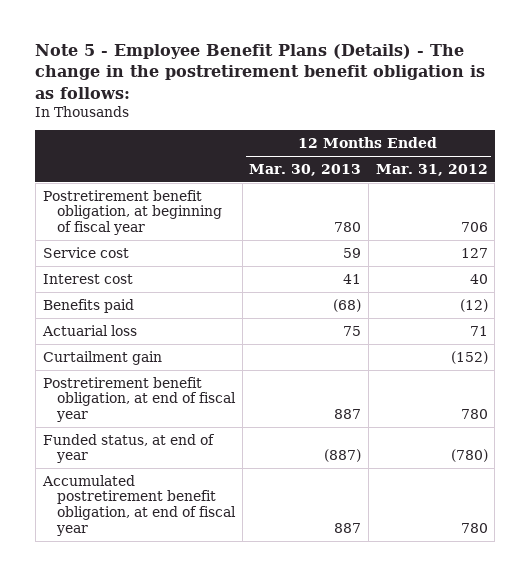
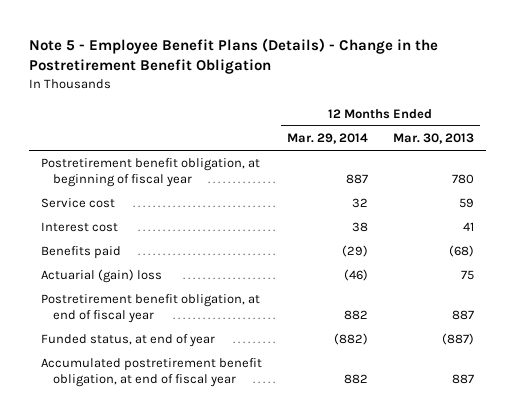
[35,44,486,99] Note 5 - Employee Benefit Plans (Details) - The change in the postretirement benefit obligation is as follows: -> [29,37,439,75] Note 5 - Employee Benefit Plans (Details) - Change in the Postretirement Benefit Obligation
[375,163,488,176] Mar. 31, 2012 -> none
none -> [287,133,369,145] Mar. 29, 2014
[42,350,162,365] Curtailment gain -> none
[41,324,137,336] Actuarial loss -> [41,269,163,284] Actuarial (gain) loss

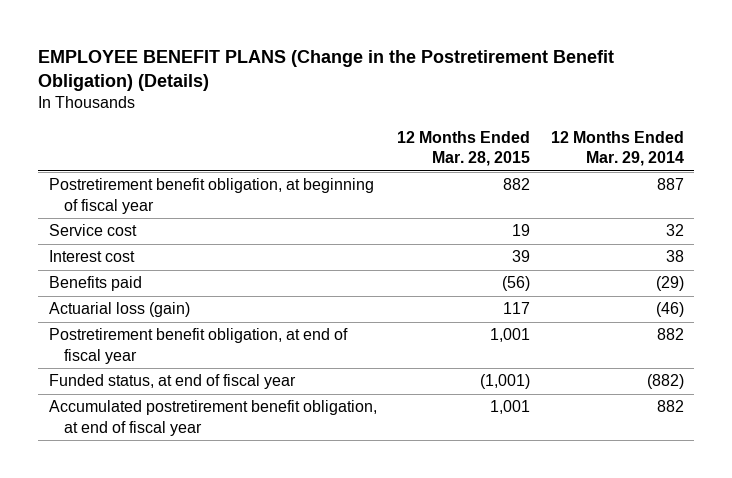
[29,37,439,75] Note 5 - Employee Benefit Plans (Details) - Change in the Postretirement Benefit Obligation -> [38,49,615,92] EMPLOYEE BENEFIT PLANS (Change in the Postretirement Benefit Obligation) (Details)
[392,133,474,145] Mar. 30, 2013 -> none
none -> [397,130,531,167] 12 Months Ended Mar. 28, 2015
[41,269,163,284] Actuarial (gain) loss -> [48,302,190,318] Actuarial loss (gain)
[41,334,216,348] Funded status, at end of year -> [48,374,296,390] Funded status, at end of fiscal year

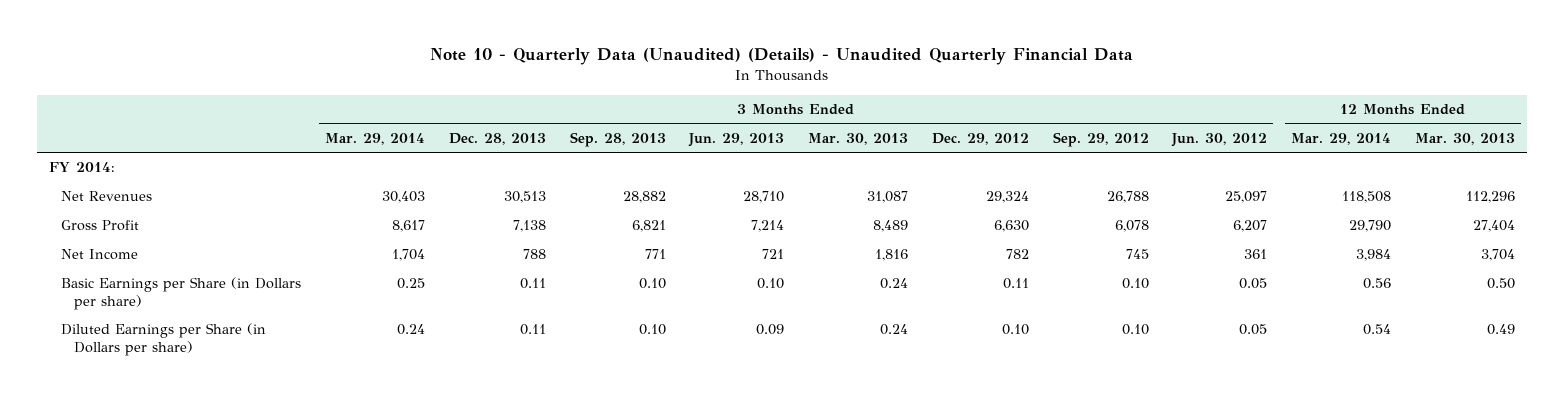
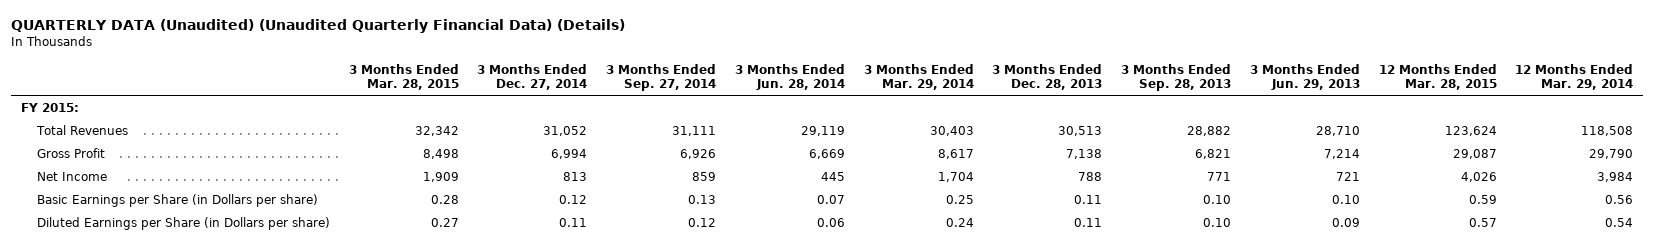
[429,47,1133,65] Note 10 - Quarterly Data (Unaudited) (Details) - Unaudited Quarterly Financial Data -> [11,18,626,33] QUARTERLY DATA (Unaudited) (Unaudited Quarterly Financial Data) (Details)
[808,132,909,145] Mar. 30, 2013 -> none
[931,132,1029,145] Dec. 29, 2012 -> none
[1052,131,1149,147] Sep. 29, 2012 -> none
[1171,132,1268,147] Jun. 30, 2012 -> none
[1414,132,1515,145] Mar. 30, 2013 -> none
none -> [348,63,459,91] 3 Months Ended Mar. 28, 2015
none -> [477,63,588,91] 3 Months Ended Dec. 27, 2014
none -> [606,63,717,92] 3 Months Ended Sep. 27, 2014
none -> [734,63,845,91] 3 Months Ended Jun. 28, 2014
none -> [1378,63,1497,91] 12 Months Ended Mar. 28, 2015
[49,162,116,173] FY 2014: -> [20,102,79,112] FY 2015:
[61,191,153,202] Net Revenues -> [35,124,128,135] Total Revenues

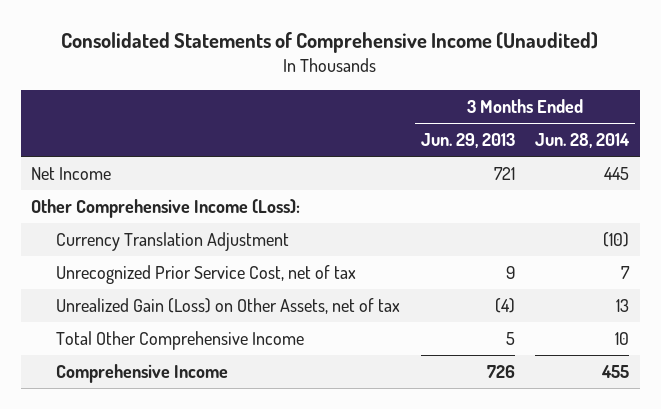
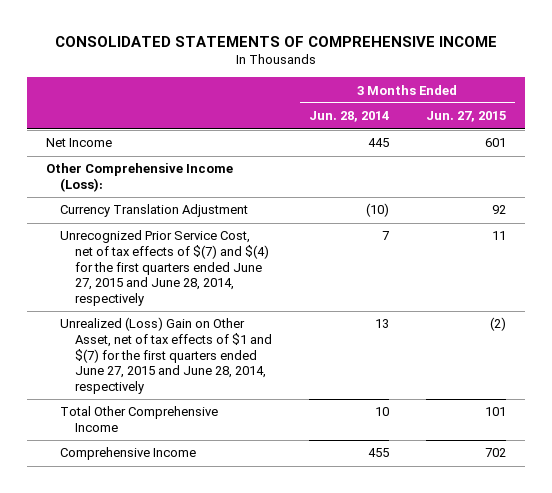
[61,32,599,54] Consolidated Statements of Comprehensive Income (Unaudited) -> [54,35,497,47] CONSOLIDATED STATEMENTS OF COMPREHENSIVE INCOME
[420,133,515,149] Jun. 29, 2013 -> none
none -> [425,111,506,123] Jun. 27, 2015
[55,297,400,314] Unrealized Gain (Loss) on Other Assets, net of tax -> none
[55,264,356,284] Unrecognized Prior Service Cost, net of tax -> [60,230,269,307] Unrecognized Prior Service Cost, net of tax effects of $(7) and $(4) for the first quarters ended June 27, 2015 and June 28, 2014, respectively
none -> [60,317,272,395] Unrealized (Loss) Gain on Other Asset, net of tax effects of $1 and $(7) for the first quarters ended June 27, 2015 and June 28, 2014, respectively

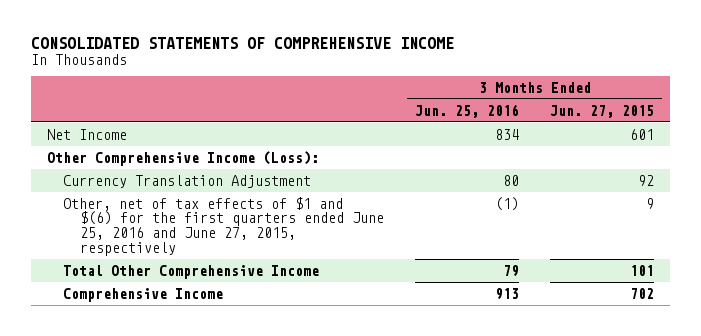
[308,111,389,123] Jun. 28, 2014 -> none
none -> [415,103,520,118] Jun. 25, 2016
[60,230,269,307] Unrecognized Prior Service Cost, net of tax effects of $(7) and $(4) for the first quarters ended June 27, 2015 and June 28, 2014, respectively -> none
[60,317,272,395] Unrealized (Loss) Gain on Other Asset, net of tax effects of $1 and $(7) for the first quarters ended June 27, 2015 and June 28, 2014, respectively -> [63,196,384,256] Other, net of tax effects of $1 and $(6) for the first quarters ended June 25, 2016 and June 27, 2015, respectively
[489,317,506,332] (2) -> [646,197,655,209] 9

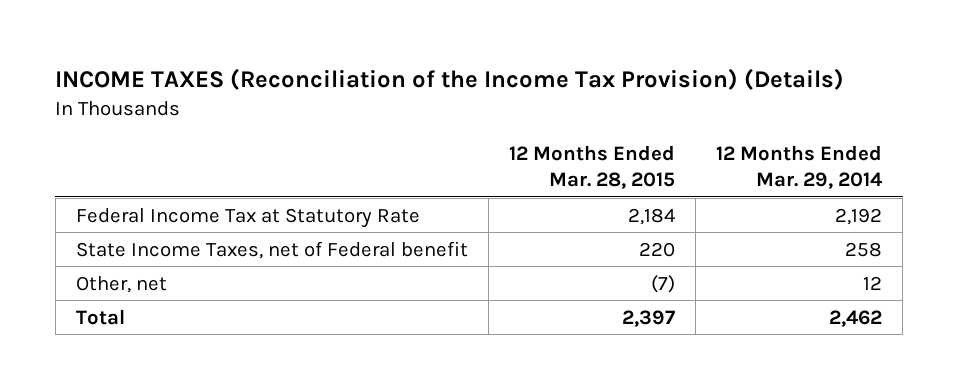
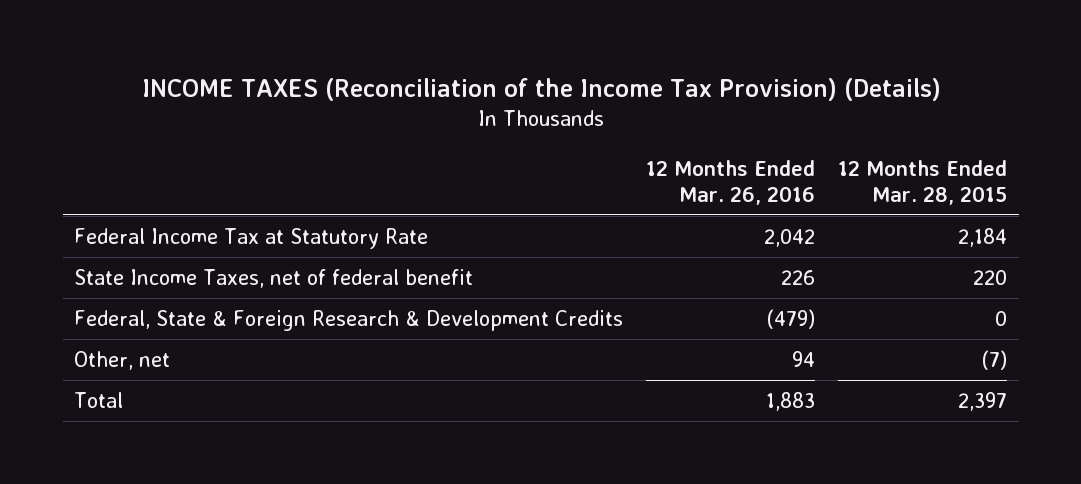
[716,144,883,190] 12 Months Ended Mar. 29, 2014 -> none
none -> [646,160,816,205] 12 Months Ended Mar. 26, 2016
[75,240,468,259] State Income Taxes, net of Federal benefit -> [74,268,474,288] State Income Taxes, net of federal benefit
none -> [74,309,624,331] Federal, State & Foreign Research & Development Credits

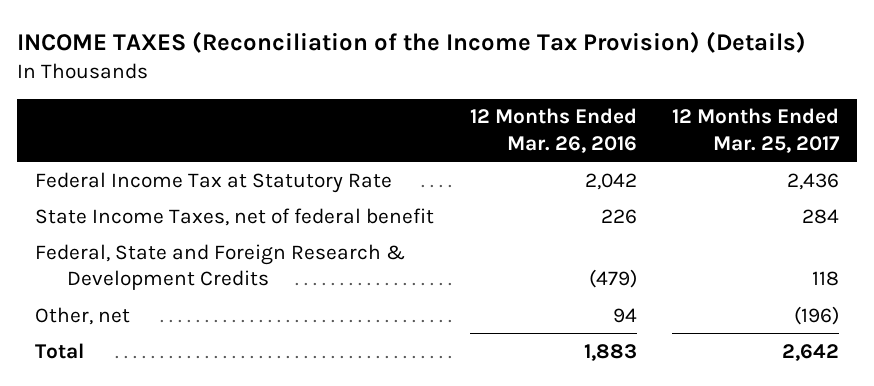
[838,160,1008,205] 12 Months Ended Mar. 28, 2015 -> none
none -> [672,108,841,153] 12 Months Ended Mar. 25, 2017
[74,309,624,331] Federal, State & Foreign Research & Development Credits -> [34,243,405,291] Federal, State and Foreign Research & Development Credits

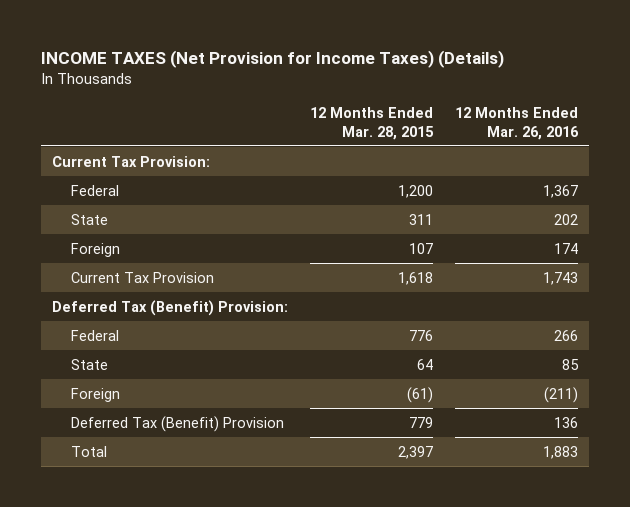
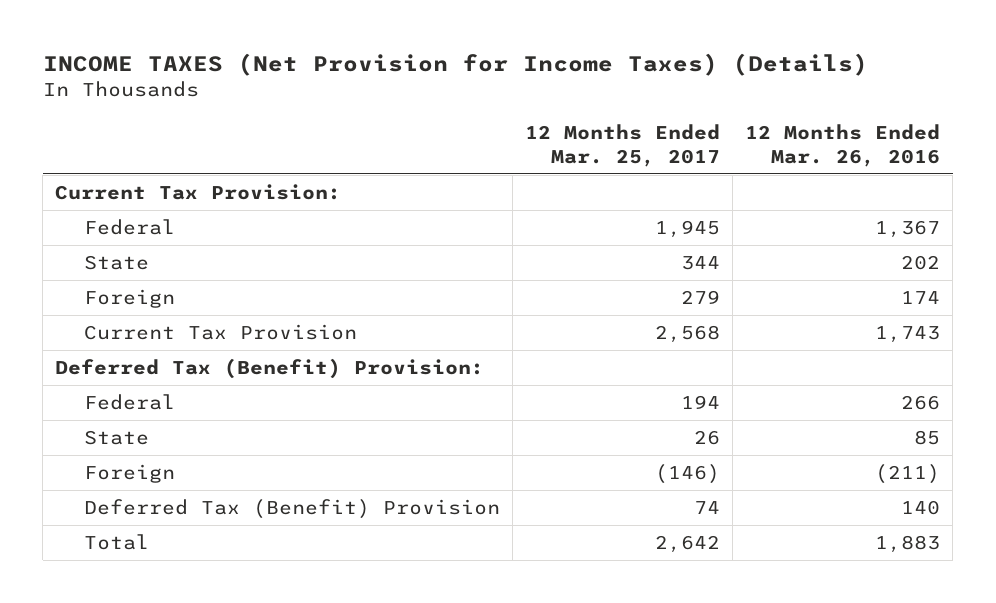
[309,107,434,140] 12 Months Ended Mar. 28, 2015 -> none
none -> [524,124,720,167] 12 Months Ended Mar. 25, 2017
[553,416,578,428] 136 -> [901,500,941,516] 140

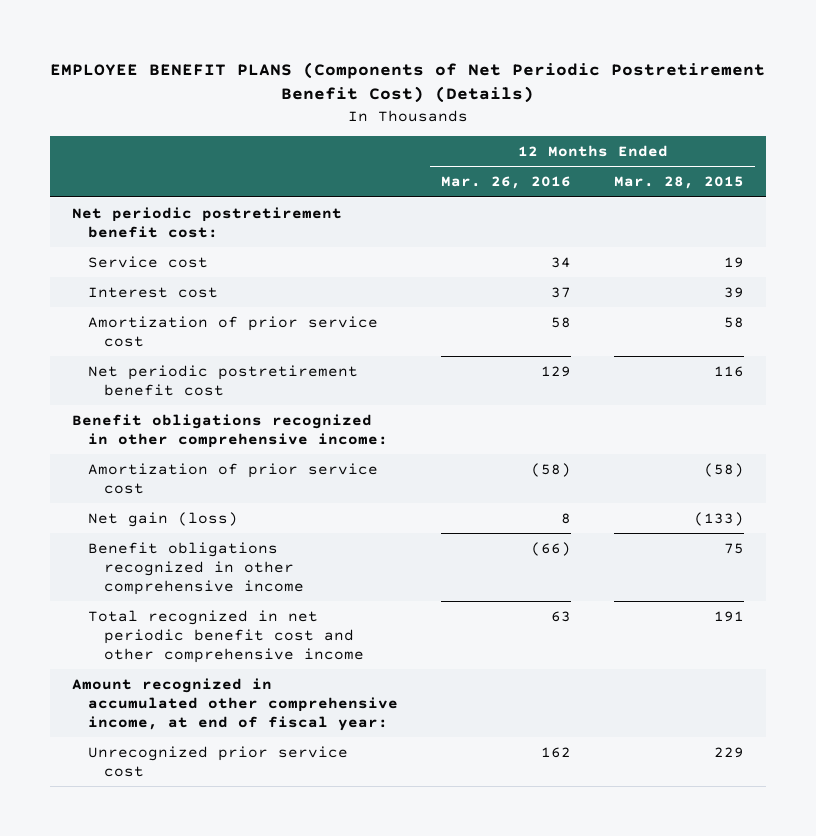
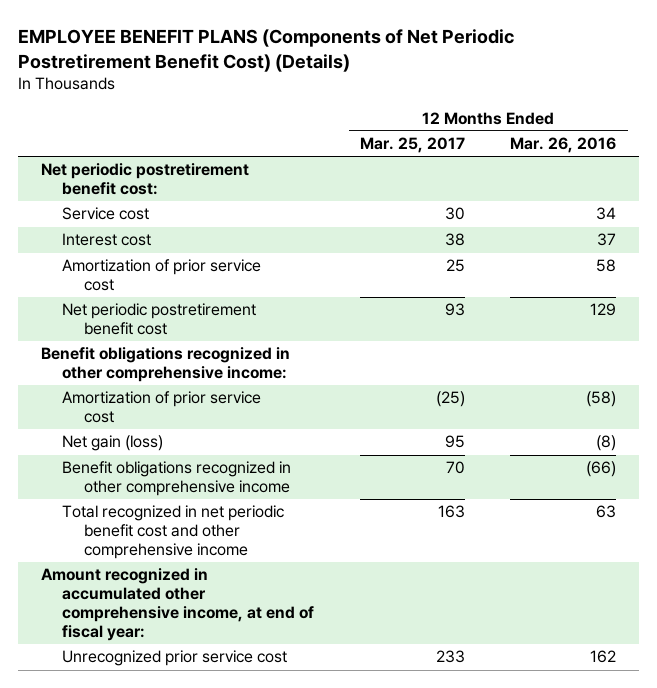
[614,176,745,190] Mar. 28, 2015 -> none
none -> [359,137,465,154] Mar. 25, 2017
[560,512,571,524] 8 -> [596,435,617,452] (8)

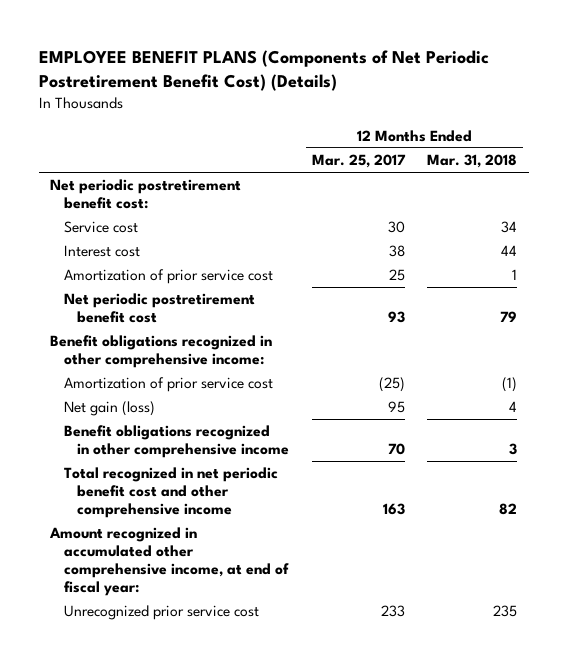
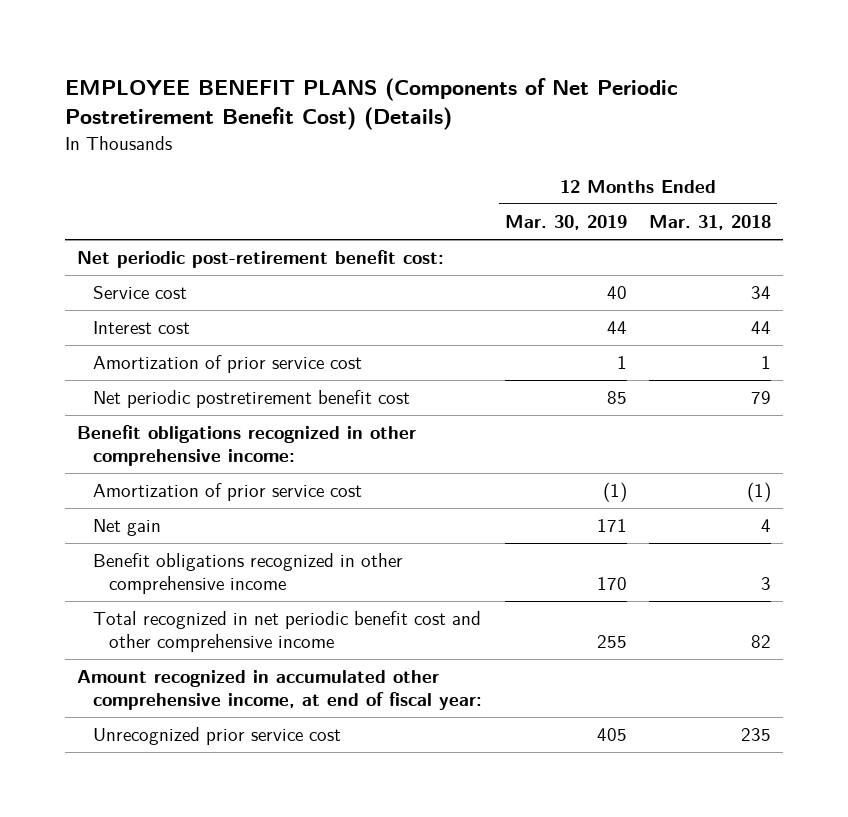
[311,154,406,169] Mar. 25, 2017 -> none
none -> [504,215,627,231] Mar. 30, 2019
[50,179,242,210] Net periodic postretirement benefit cost: -> [76,250,444,269] Net periodic post-retirement benefit cost:
[63,401,155,417] Net gain (loss) -> [92,519,161,537] Net gain

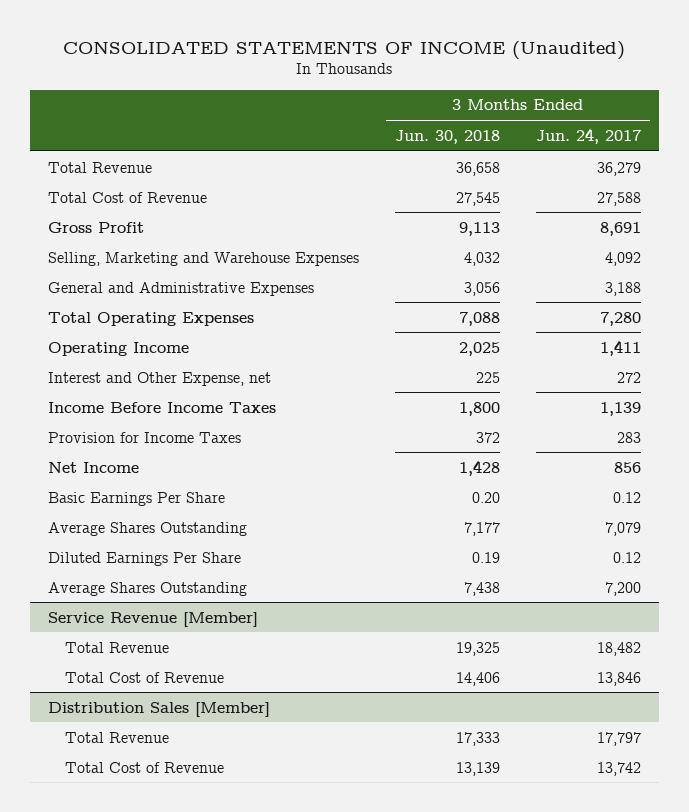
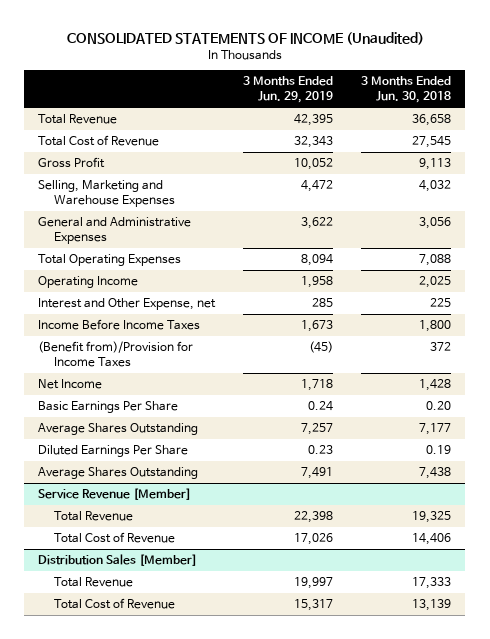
[536,127,642,144] Jun. 24, 2017 -> none
none -> [243,76,334,104] 3 Months Ended Jun. 29, 2019
[47,431,241,443] Provision for Income Taxes -> [38,341,194,368] (Benefit from)/Provision for Income Taxes

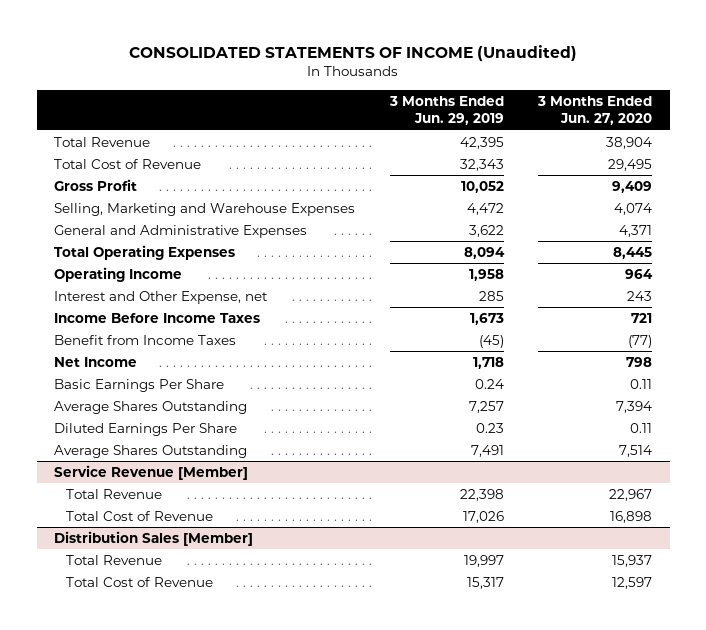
[361,76,452,104] 3 Months Ended Jun. 30, 2018 -> none
none -> [537,95,653,126] 3 Months Ended Jun. 27, 2020
[38,341,194,368] (Benefit from)/Provision for Income Taxes -> [54,334,237,345] Benefit from Income Taxes

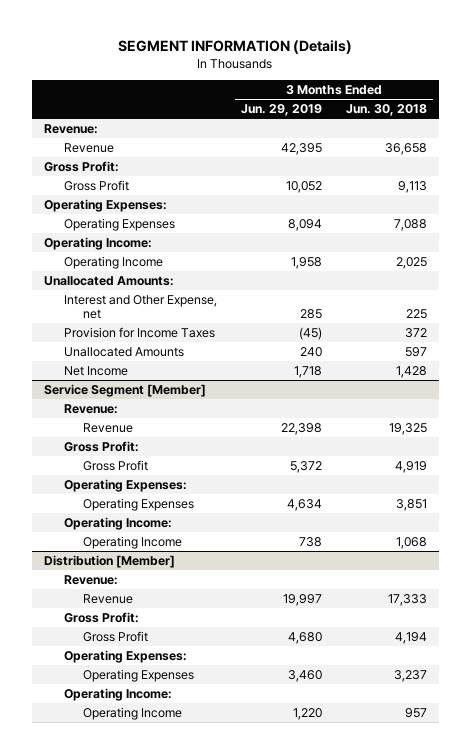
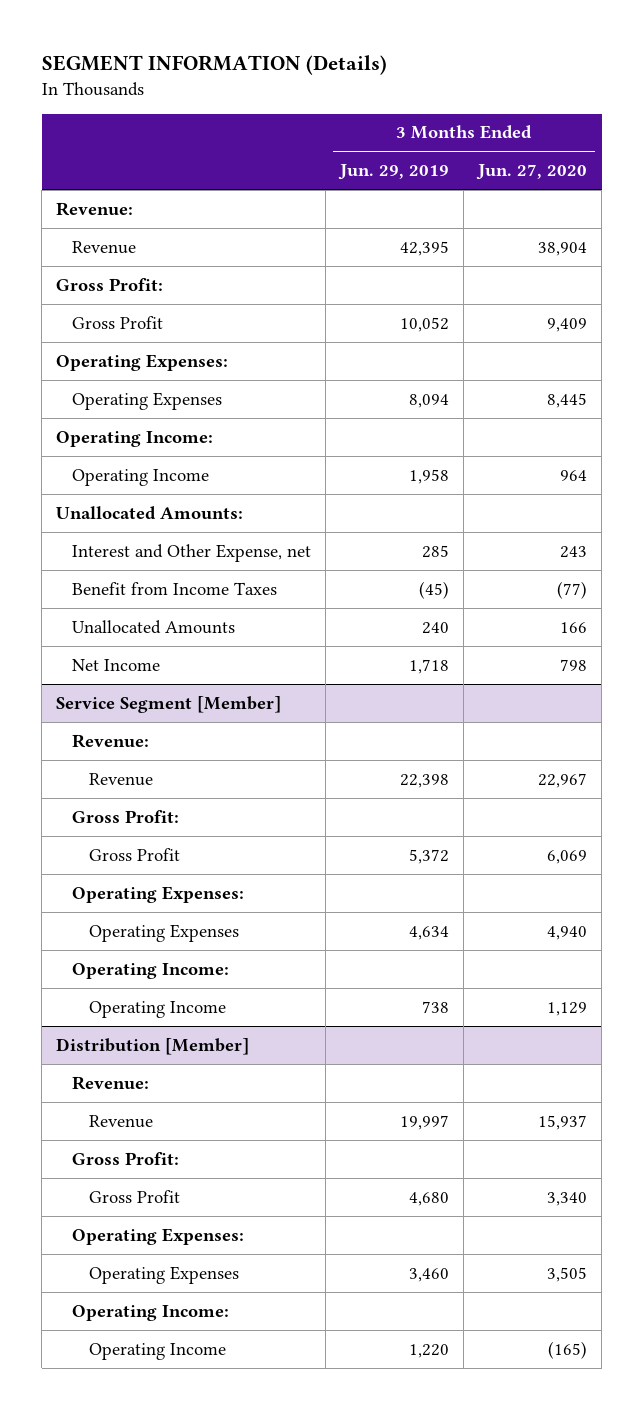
[345,104,427,117] Jun. 30, 2018 -> none
none -> [476,164,588,181] Jun. 27, 2020
[63,326,215,338] Provision for Income Taxes -> [72,581,278,595] Benefit from Income Taxes

